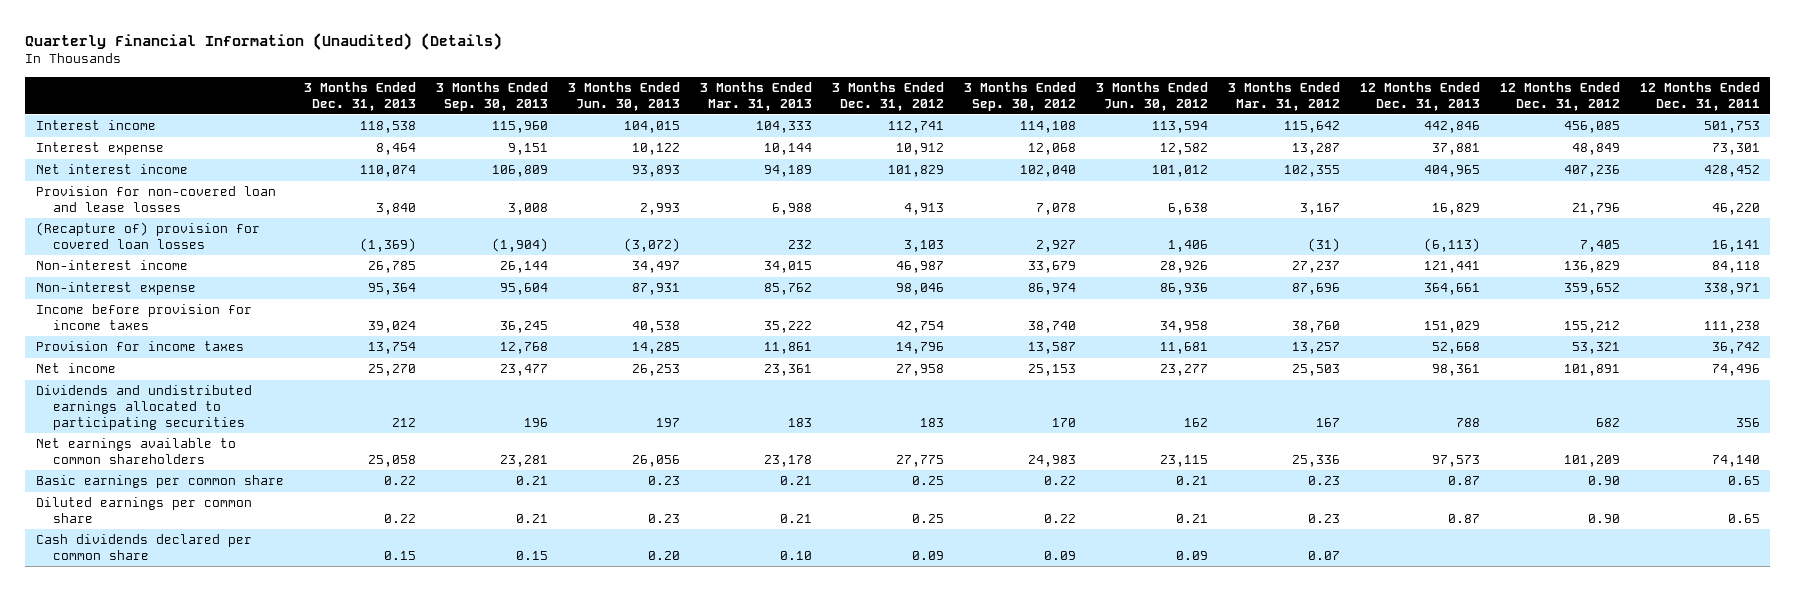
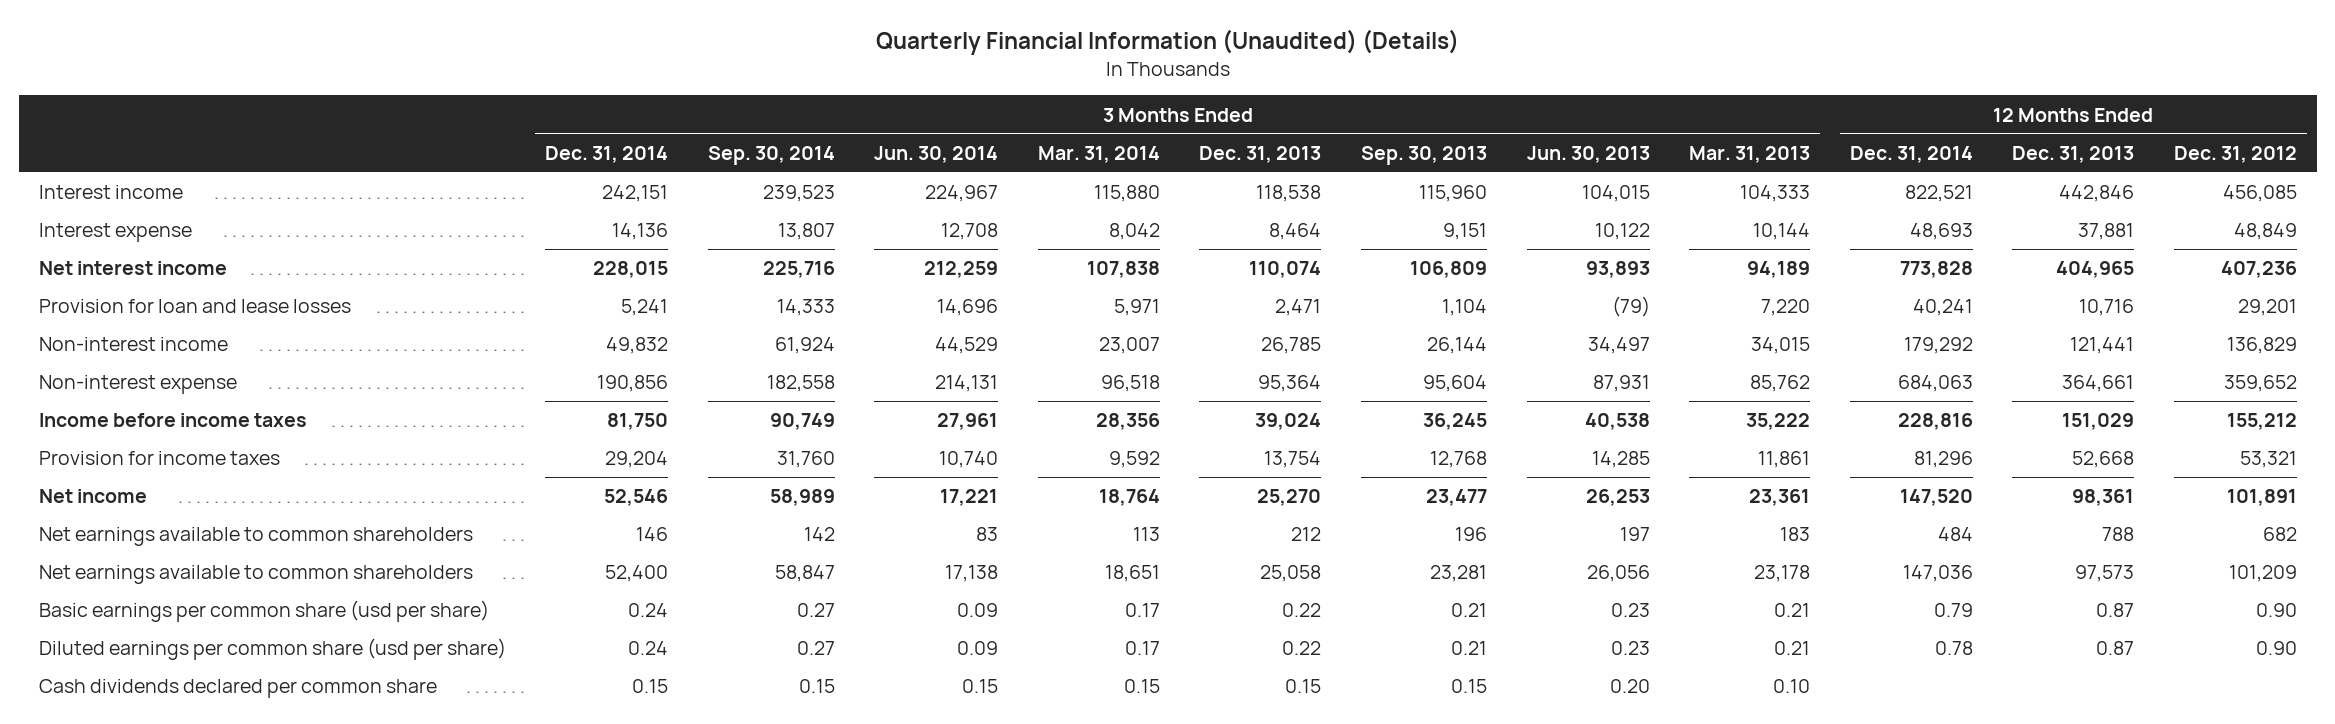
[831,81,944,111] 3 Months Ended Dec. 31, 2012 -> none
[963,81,1076,111] 3 Months Ended Sep. 30, 2012 -> none
[1095,81,1208,111] 3 Months Ended Jun. 30, 2012 -> none
[1227,81,1340,111] 3 Months Ended Mar. 31, 2012 -> none
[1639,81,1760,111] 12 Months Ended Dec. 31, 2011 -> none
none -> [545,145,669,163] Dec. 31, 2014
none -> [707,145,835,165] Sep. 30, 2014
none -> [874,145,999,163] Jun. 30, 2014
none -> [1037,145,1160,163] Mar. 31, 2014
none -> [1849,145,1973,163] Dec. 31, 2014
[35,222,260,250] (Recapture of) provision for covered loan losses -> none
[35,186,276,213] Provision for non-covered loan and lease losses -> [38,299,351,314] Provision for loan and lease losses
[375,203,416,216] 3,840 -> [1275,299,1322,317] 2,471
[507,203,548,216] 3,008 -> [1441,299,1487,317] 1,104
[639,203,680,216] 2,993 -> [1611,296,1650,318] (79)
[771,203,812,216] 6,988 -> [1761,299,1811,317] 7,220
[1431,203,1480,216] 16,829 -> [2079,299,2135,317] 10,716
[1571,203,1620,216] 21,796 -> [2237,299,2297,317] 29,201
[35,304,252,331] Income before provision for income taxes -> [38,413,307,428] Income before income taxes
[35,385,252,430] Dividends and undistributed earnings allocated to participating securities -> [38,527,473,547] Net earnings available to common shareholders
[35,475,284,489] Basic earnings per common share -> [38,600,489,623] Basic earnings per common share (usd per share)
[35,497,252,524] Diluted earnings per common share -> [38,638,506,661] Diluted earnings per common share (usd per share)

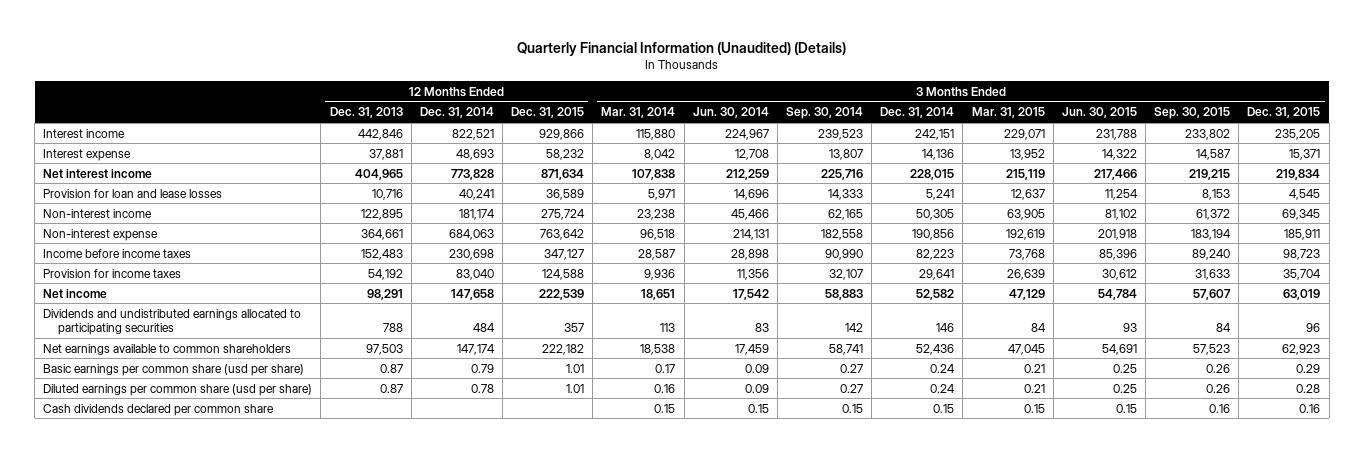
[1199,145,1322,163] Dec. 31, 2013 -> none
[1360,145,1487,165] Sep. 30, 2013 -> none
[1526,145,1650,163] Jun. 30, 2013 -> none
[1689,145,1811,163] Mar. 31, 2013 -> none
[2173,145,2297,163] Dec. 31, 2012 -> none
none -> [511,107,585,119] Dec. 31, 2015
none -> [971,107,1045,119] Mar. 31, 2015
none -> [1061,107,1137,119] Jun. 30, 2015
none -> [1154,107,1231,120] Sep. 30, 2015
none -> [1247,107,1321,119] Dec. 31, 2015
[606,337,669,355] 49,832 -> [916,208,955,220] 50,305
[774,337,835,355] 61,924 -> [828,208,864,220] 62,165
[935,337,999,355] 44,529 -> [730,208,769,220] 45,466
[1098,337,1160,355] 23,007 -> [637,208,676,220] 23,238
[1903,337,1973,355] 179,292 -> [458,208,495,220] 181,174
[2070,337,2135,355] 121,441 -> [360,208,403,220] 122,895
[38,565,473,585] Net earnings available to common shareholders -> none
[607,413,669,431] 81,750 -> [916,248,955,260] 82,223
[769,413,835,431] 90,749 -> [825,248,864,260] 90,990
[937,413,999,431] 27,961 -> [730,248,769,260] 28,898
[1095,413,1160,431] 28,356 -> [638,248,676,260] 28,587
[1897,413,1973,431] 228,816 -> [448,248,494,260] 230,698
[2062,413,2135,431] 151,029 -> [360,248,403,260] 152,483
[605,451,669,469] 29,204 -> [919,268,955,280] 29,641
[776,451,835,469] 31,760 -> [829,268,864,280] 32,107
[939,451,999,469] 10,740 -> [736,268,769,280] 11,356
[1108,451,1160,469] 9,592 -> [644,268,676,280] 9,936
[1913,451,1973,469] 81,296 -> [455,268,494,280] 83,040
[2072,451,2135,469] 52,668 -> [367,268,403,280] 54,192
[604,489,669,507] 52,546 -> [916,288,955,300] 52,582
[769,489,835,507] 58,989 -> [825,288,864,300] 58,883
[940,489,999,507] 17,221 -> [732,288,769,300] 17,542
[1098,489,1160,507] 18,764 -> [641,288,676,300] 18,651
[1899,489,1973,507] 147,520 -> [450,288,494,300] 147,658
[2072,489,2135,507] 98,361 -> [366,288,403,300] 98,291
none -> [43,308,302,335] Dividends and undistributed earnings allocated to participating securities
[636,527,669,542] 146 -> [916,343,955,355] 52,436
[803,527,835,542] 142 -> [829,343,864,355] 58,741
[976,527,999,542] 83 -> [734,343,769,355] 17,459
[1132,527,1160,542] 113 -> [640,343,676,355] 18,538
[1937,527,1973,542] 484 -> [456,343,495,355] 147,174
[2102,527,2135,542] 788 -> [365,343,403,355] 97,503
[1124,641,1160,656] 0.17 -> [654,383,676,393] 0.16

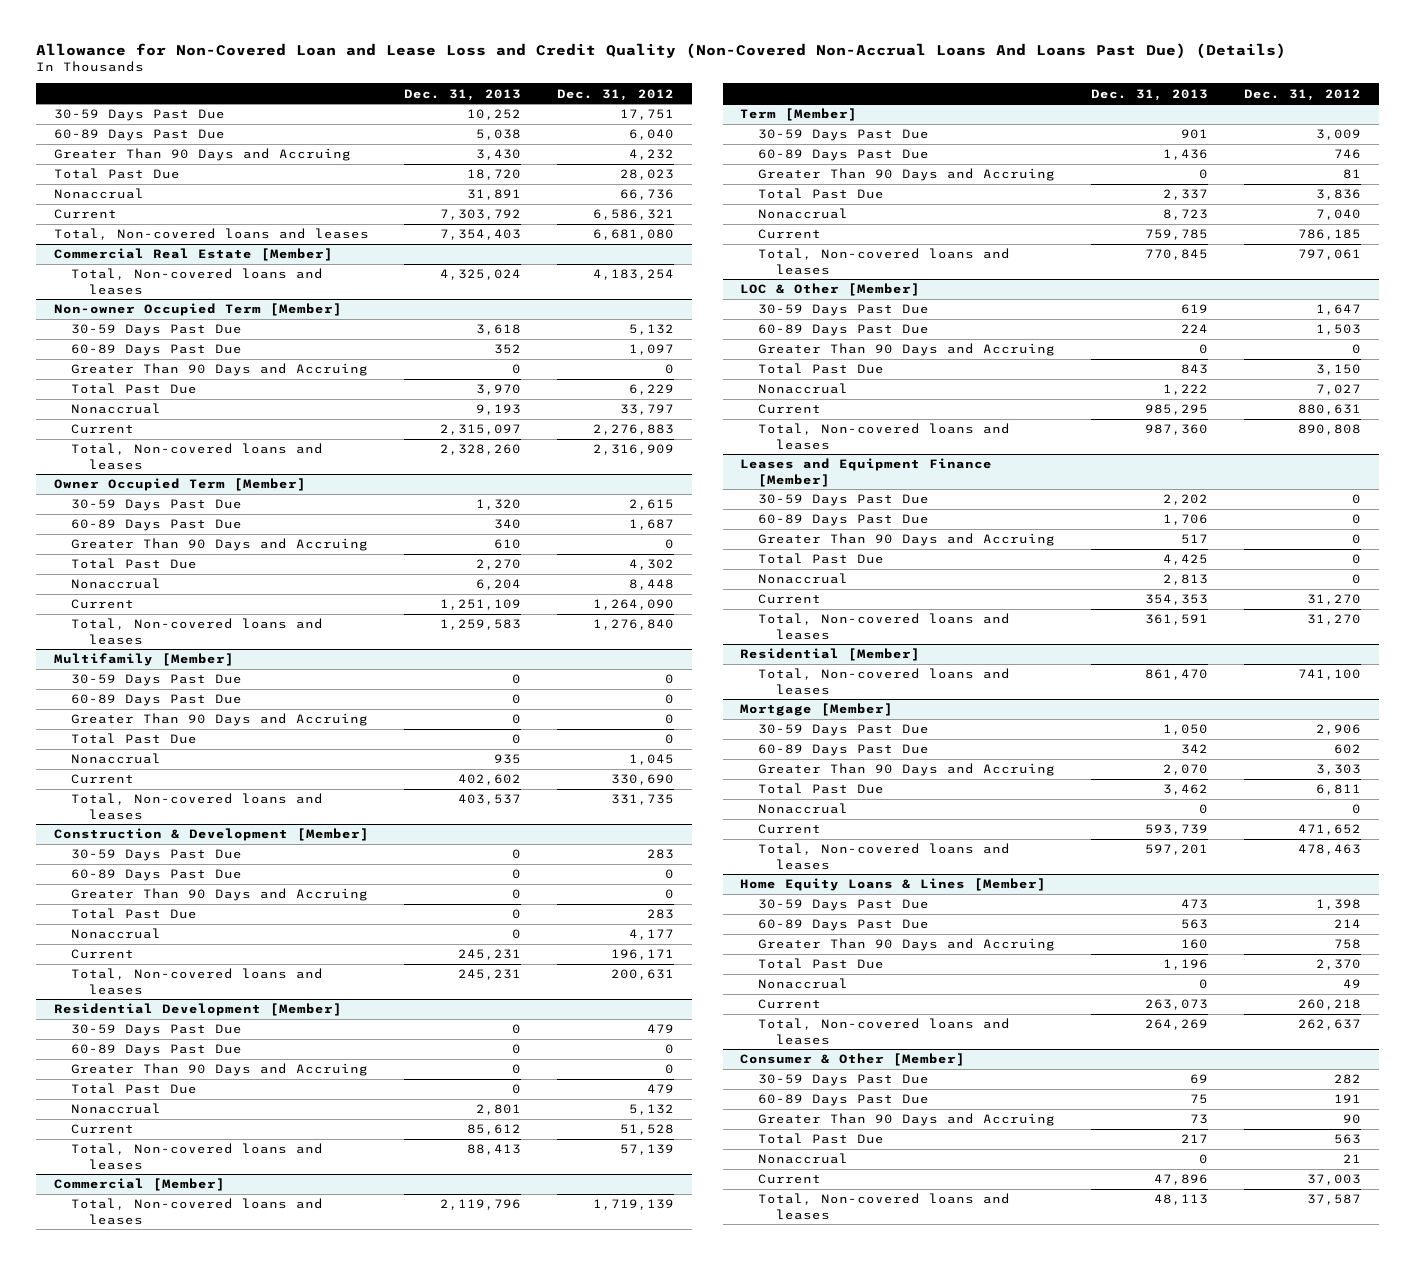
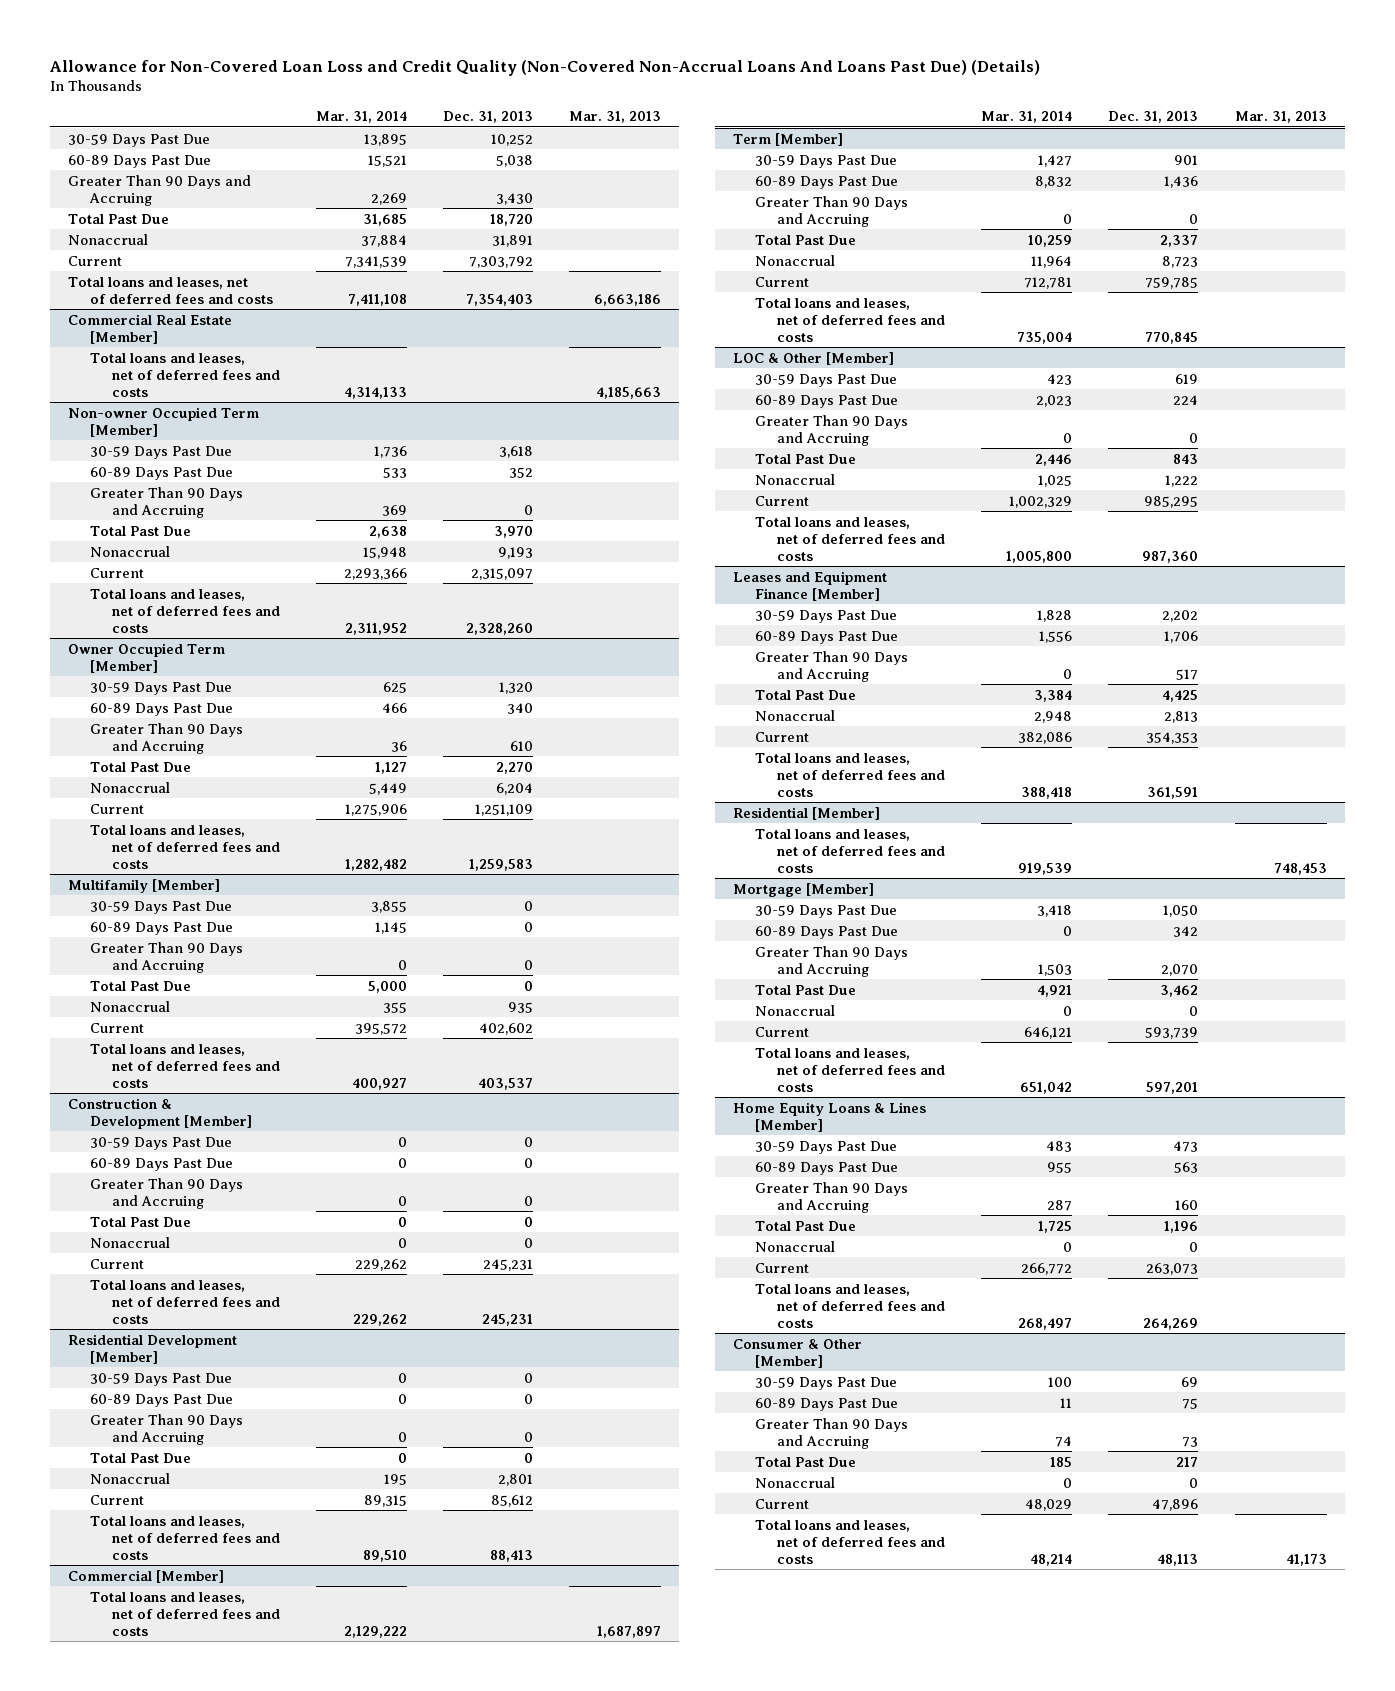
[35,42,1286,59] Allowance for Non-Covered Loan and Lease Loss and Credit Quality (Non-Covered Non-Accrual Loans And Loans Past Due) (Details) -> [49,59,1040,76] Allowance for Non-Covered Loan Loss and Credit Quality (Non-Covered Non-Accrual Loans And Loans Past Due) (Details)
[557,88,675,101] Dec. 31, 2012 -> none
none -> [315,110,407,123] Mar. 31, 2014
none -> [569,110,662,123] Mar. 31, 2013
[53,228,369,241] Total, Non-covered loans and leases -> [67,276,273,304] Total loans and leases, net of deferred fees and costs
[71,268,324,295] Total, Non-covered loans and leases -> none
none -> [89,352,280,397] Total loans and leases, net of deferred fees and costs
[71,443,324,470] Total, Non-covered loans and leases -> [89,588,280,633] Total loans and leases, net of deferred fees and costs
[71,618,324,645] Total, Non-covered loans and leases -> [89,824,280,869] Total loans and leases, net of deferred fees and costs
[71,793,324,820] Total, Non-covered loans and leases -> [89,1043,280,1088] Total loans and leases, net of deferred fees and costs
[71,968,324,995] Total, Non-covered loans and leases -> [89,1279,280,1324] Total loans and leases, net of deferred fees and costs
[71,1143,324,1170] Total, Non-covered loans and leases -> [89,1515,280,1560] Total loans and leases, net of deferred fees and costs
[71,1198,324,1225] Total, Non-covered loans and leases -> none
none -> [89,1591,280,1636] Total loans and leases, net of deferred fees and costs
[758,248,1011,275] Total, Non-covered loans and leases -> [755,297,945,342] Total loans and leases, net of deferred fees and costs
[758,423,1011,450] Total, Non-covered loans and leases -> [755,516,945,561] Total loans and leases, net of deferred fees and costs
[758,613,1011,640] Total, Non-covered loans and leases -> [755,752,945,797] Total loans and leases, net of deferred fees and costs
[758,668,1011,695] Total, Non-covered loans and leases -> none
none -> [755,828,945,873] Total loans and leases, net of deferred fees and costs
[758,843,1011,870] Total, Non-covered loans and leases -> [755,1047,945,1092] Total loans and leases, net of deferred fees and costs
[758,1018,1011,1045] Total, Non-covered loans and leases -> [755,1283,945,1328] Total loans and leases, net of deferred fees and costs
[758,1193,1011,1220] Total, Non-covered loans and leases -> [755,1519,945,1564] Total loans and leases, net of deferred fees and costs

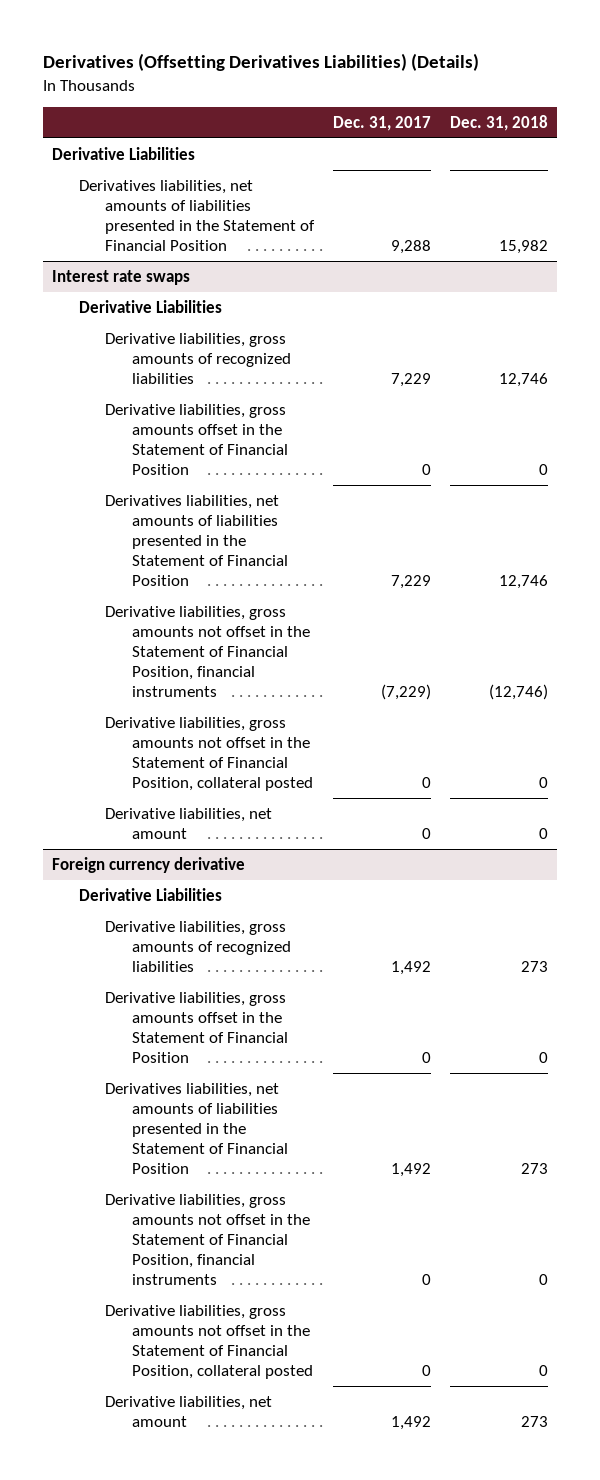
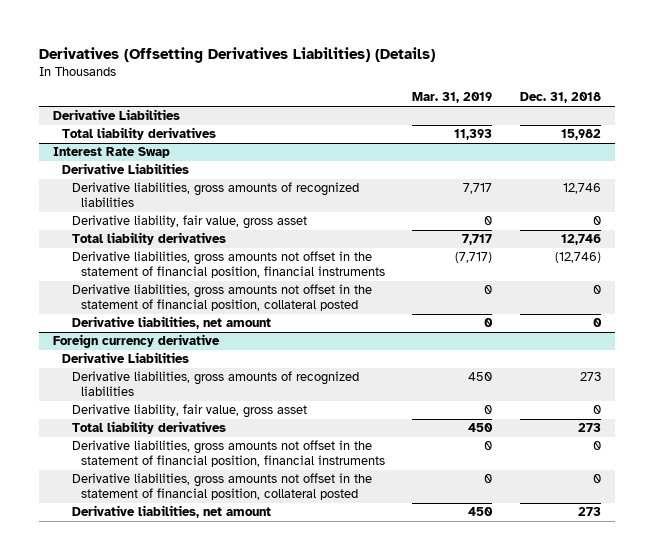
[332,116,431,132] Dec. 31, 2017 -> none
none -> [412,92,493,104] Mar. 31, 2019
[78,179,316,251] Derivatives liabilities, net amounts of liabilities presented in the Statement of Financial Position -> [62,127,217,141] Total liability derivatives
[52,269,191,285] Interest rate swaps -> [53,147,171,159] Interest Rate Swap
[105,403,288,475] Derivative liabilities, gross amounts offset in the Statement of Financial Position -> [71,215,307,230] Derivative liability, fair value, gross asset
[105,494,288,587] Derivatives liabilities, net amounts of liabilities presented in the Statement of Financial Position -> [71,232,226,246] Total liability derivatives
[105,605,310,698] Derivative liabilities, gross amounts not offset in the Statement of Financial Position, financial instruments -> [71,251,385,279] Derivative liabilities, gross amounts not offset in the statement of financial position, financial instruments
[105,716,313,791] Derivative liabilities, gross amounts not offset in the Statement of Financial Position, collateral posted -> [71,284,372,312] Derivative liabilities, gross amounts not offset in the statement of financial position, collateral posted
[105,991,288,1063] Derivative liabilities, gross amounts offset in the Statement of Financial Position -> [71,404,307,419] Derivative liability, fair value, gross asset
[105,1082,288,1175] Derivatives liabilities, net amounts of liabilities presented in the Statement of Financial Position -> [71,421,226,435] Total liability derivatives
[105,1193,310,1286] Derivative liabilities, gross amounts not offset in the Statement of Financial Position, financial instruments -> [71,440,385,468] Derivative liabilities, gross amounts not offset in the statement of financial position, financial instruments
[105,1304,313,1379] Derivative liabilities, gross amounts not offset in the Statement of Financial Position, collateral posted -> [71,473,372,501] Derivative liabilities, gross amounts not offset in the statement of financial position, collateral posted

